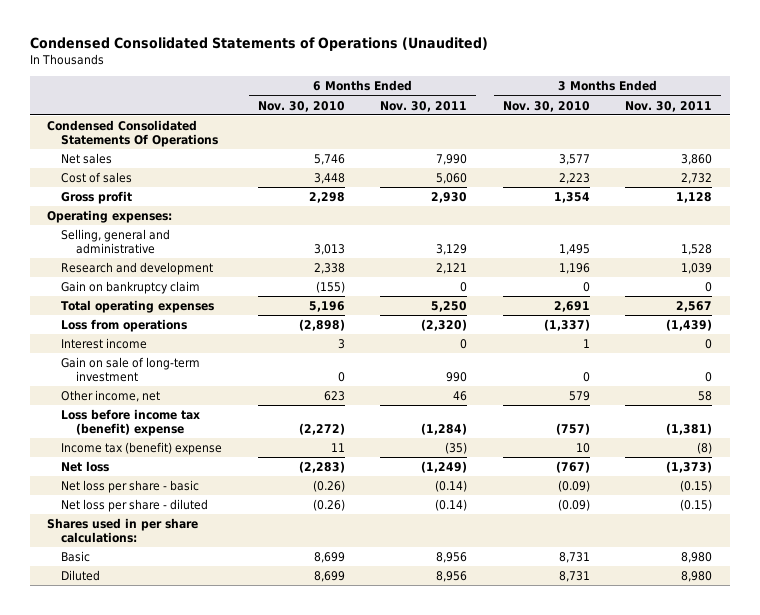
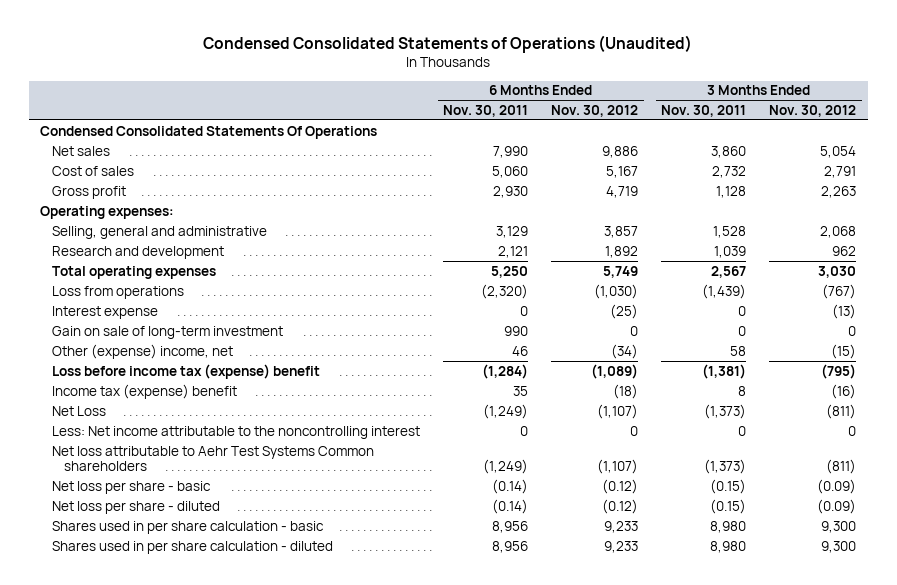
[257,100,345,112] Nov. 30, 2010 -> none
[502,100,590,112] Nov. 30, 2010 -> none
none -> [551,104,639,117] Nov. 30, 2012
none -> [769,104,857,117] Nov. 30, 2012
[61,280,201,294] Gain on bankruptcy claim -> none
[61,337,148,349] Interest income -> none
none -> [52,305,159,319] Interest expense
[61,389,161,402] Other income, net -> [52,343,234,359] Other (expense) income, net
[61,408,201,437] Loss before income tax (benefit) expense -> [52,363,321,379] Loss before income tax (expense) benefit
[61,441,223,455] Income tax (benefit) expense -> [52,383,238,399] Income tax (expense) benefit
[445,441,468,454] (35) -> [513,385,529,396] 35
[697,441,713,454] (8) -> [738,385,747,396] 8
none -> [52,405,107,416] Net Loss
none -> [52,425,421,439] Less: Net income attributable to the noncontrolling interest
[61,460,110,472] Net loss -> [52,445,375,471] Net loss attributable to Aehr Test Systems Common shareholders
[47,517,199,544] Shares used in per share calculations: -> none
[61,550,91,562] Basic -> [52,520,325,534] Shares used in per share calculation - basic
[61,569,101,581] Diluted -> [52,540,334,554] Shares used in per share calculation - diluted

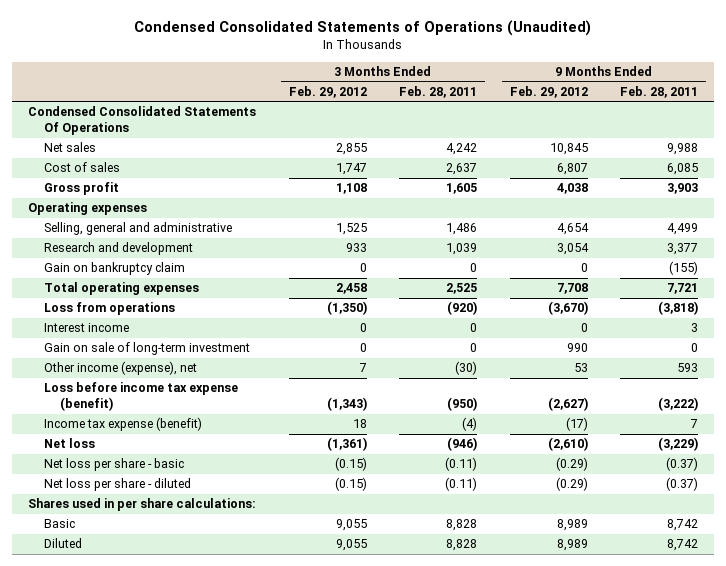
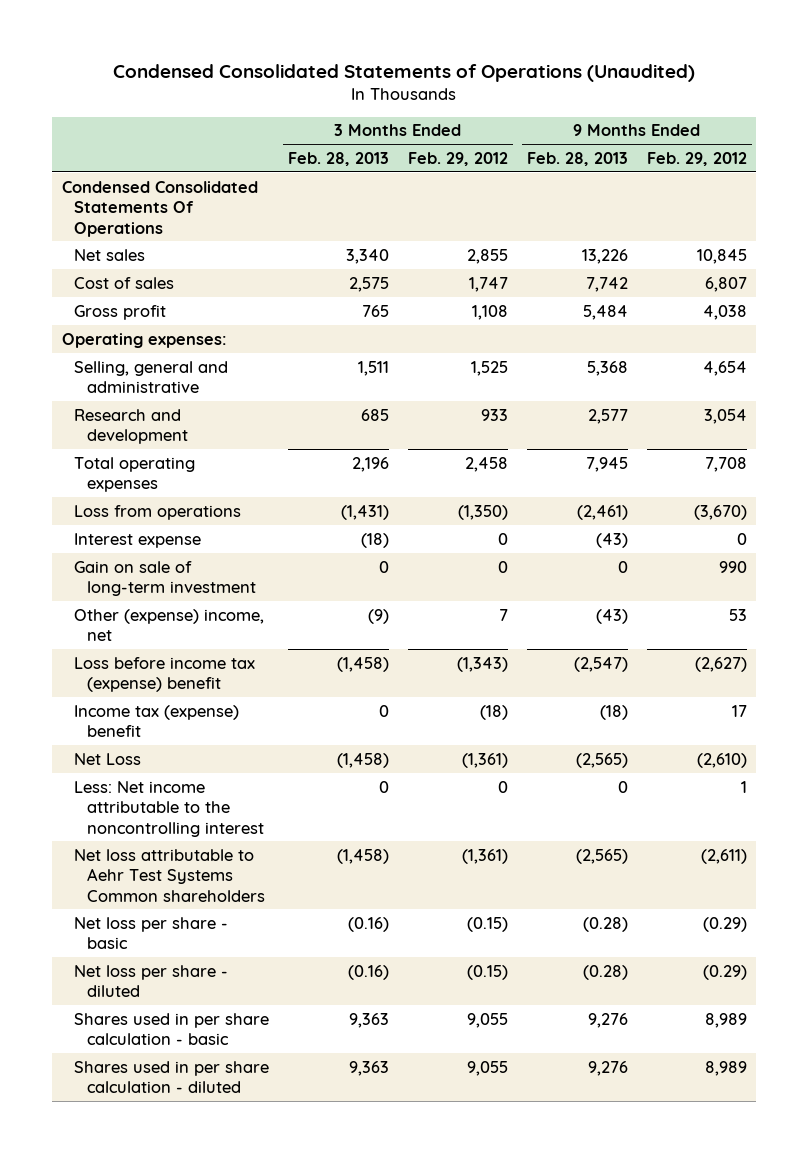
[399,85,478,98] Feb. 28, 2011 -> none
[619,85,698,98] Feb. 28, 2011 -> none
none -> [288,151,390,166] Feb. 28, 2013
none -> [526,151,628,166] Feb. 28, 2013
[28,202,148,216] Operating expenses -> [61,332,227,348] Operating expenses:
[44,262,186,276] Gain on bankruptcy claim -> none
[44,323,130,333] Interest income -> none
none -> [74,532,202,548] Interest expense
[44,361,198,376] Other income (expense), net -> [74,608,265,642] Other (expense) income, net
[44,382,239,412] Loss before income tax expense (benefit) -> [74,656,256,693] Loss before income tax (expense) benefit
[44,417,203,432] Income tax expense (benefit) -> [74,704,240,738] Income tax (expense) benefit
[352,419,367,429] 18 -> [480,704,509,720] (18)
[565,417,588,432] (17) -> [731,704,747,717] 17
none -> [74,752,142,765] Net Loss
none -> [74,780,264,837] Less: Net income attributable to the noncontrolling interest
[44,438,96,449] Net loss -> [74,848,265,902] Net loss attributable to Aehr Test Systems Common shareholders
[547,437,588,452] (2,610) -> [700,848,747,864] (2,611)
[28,498,257,512] Shares used in per share calculations: -> none
[44,519,76,529] Basic -> [74,1012,270,1046] Shares used in per share calculation - basic
[44,538,83,549] Diluted -> [74,1060,270,1094] Shares used in per share calculation - diluted

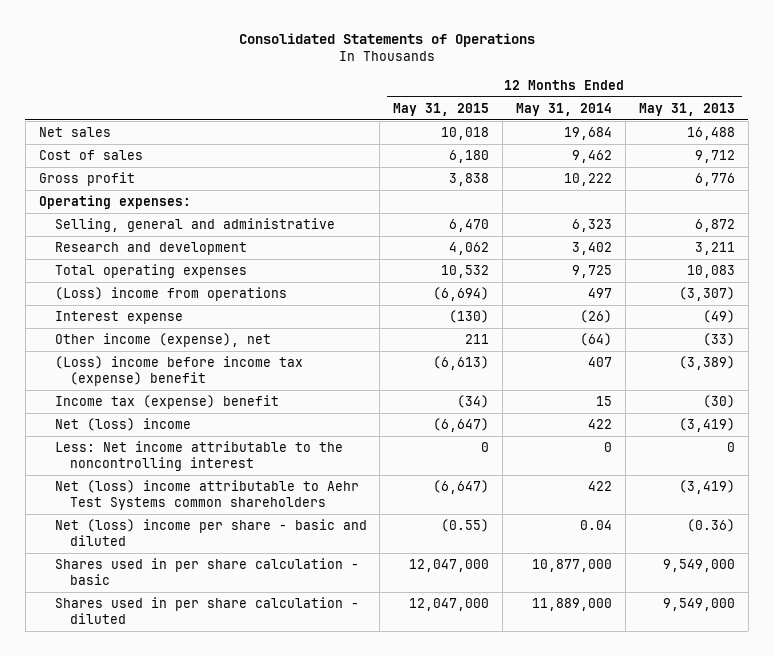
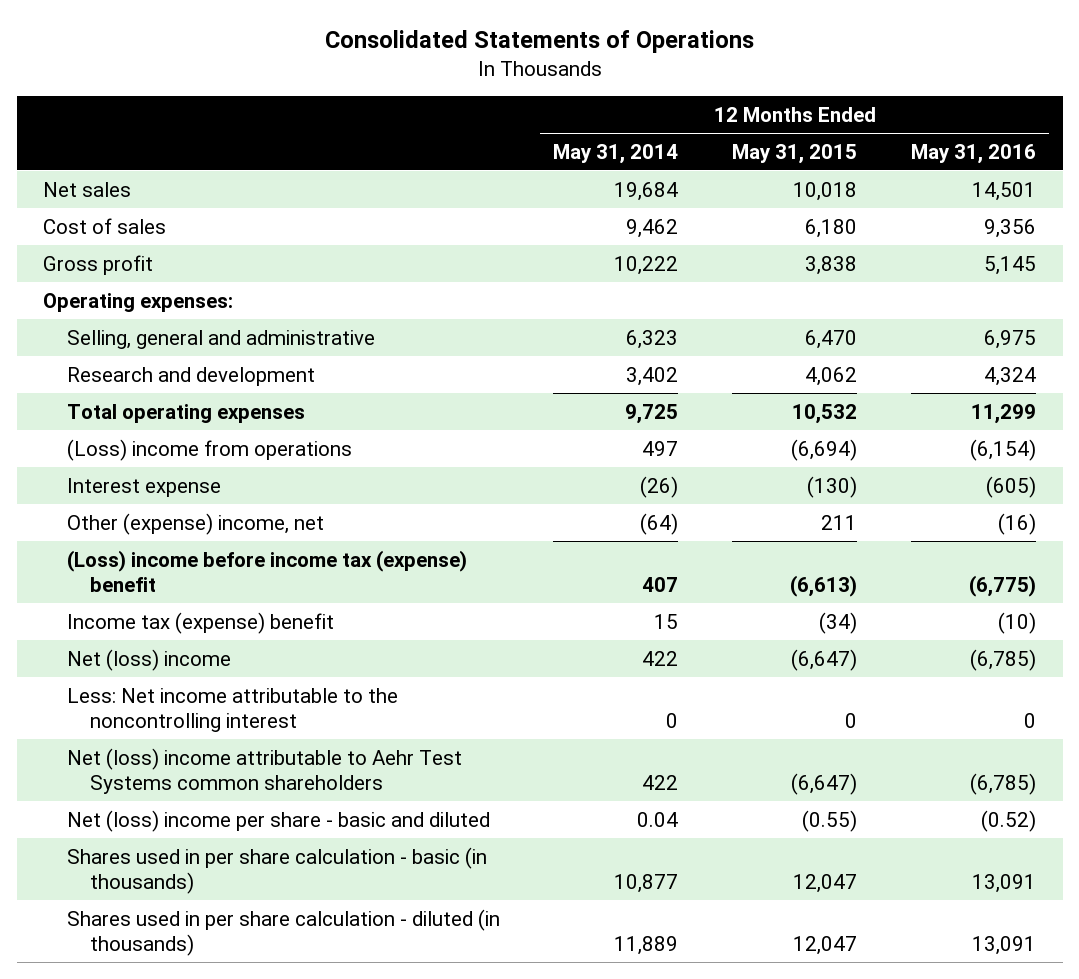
[638,102,735,116] May 31, 2013 -> none
none -> [910,143,1036,164] May 31, 2016
[54,333,271,348] Other income (expense), net -> [66,512,324,535] Other (expense) income, net
[54,558,359,585] Shares used in per share calculation - basic -> [66,846,487,895] Shares used in per share calculation - basic (in thousands)
[409,559,490,573] 12,047,000 -> [793,874,858,894] 12,047
[532,559,613,573] 10,877,000 -> [614,874,679,894] 10,877
[54,597,359,624] Shares used in per share calculation - diluted -> [66,908,500,957] Shares used in per share calculation - diluted (in thousands)
[409,598,490,612] 12,047,000 -> [793,936,858,956] 12,047
[532,598,613,612] 11,889,000 -> [614,936,679,956] 11,889

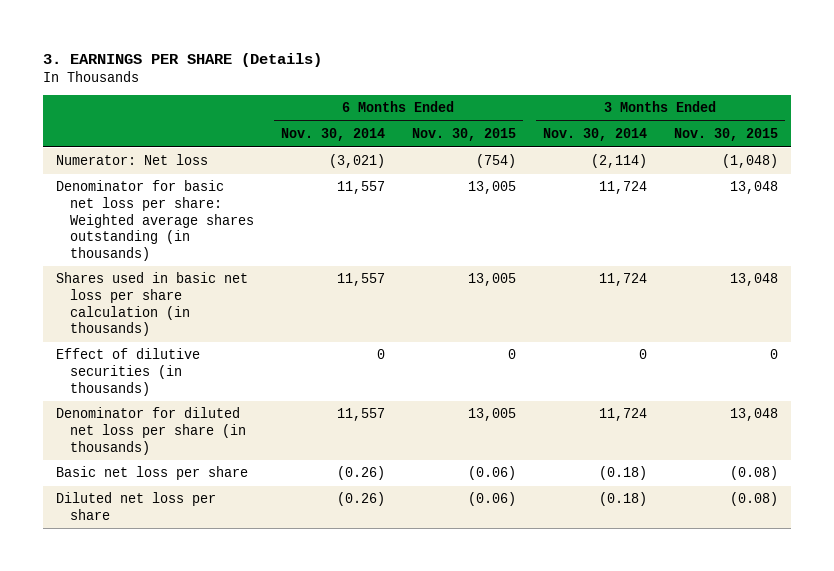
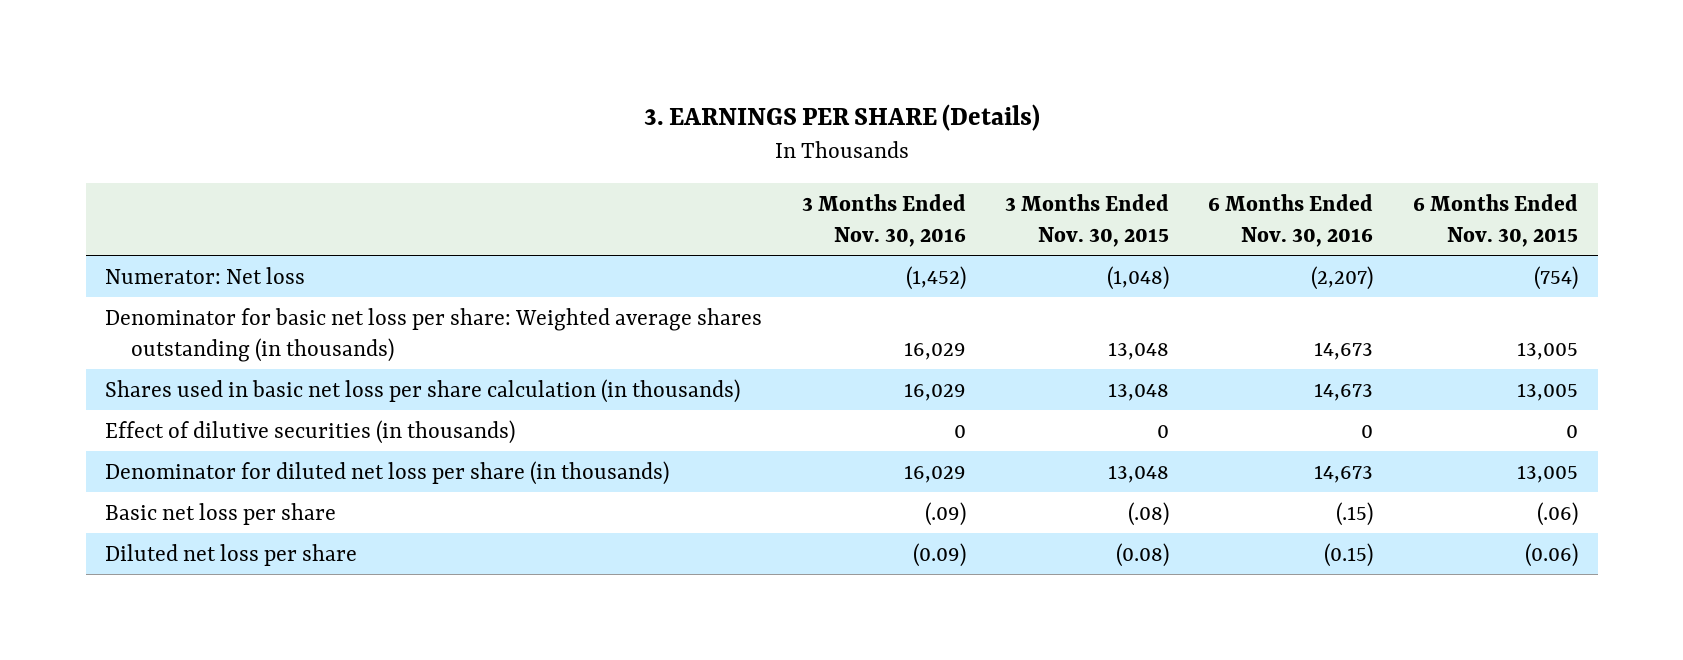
[280,128,385,142] Nov. 30, 2014 -> none
[542,128,647,142] Nov. 30, 2014 -> none
none -> [801,194,966,248] 3 Months Ended Nov. 30, 2016
none -> [1208,194,1374,248] 6 Months Ended Nov. 30, 2016
[467,466,516,481] (0.06) -> [1536,501,1578,526] (.06)
[729,466,778,481] (0.08) -> [1128,501,1170,526] (.08)

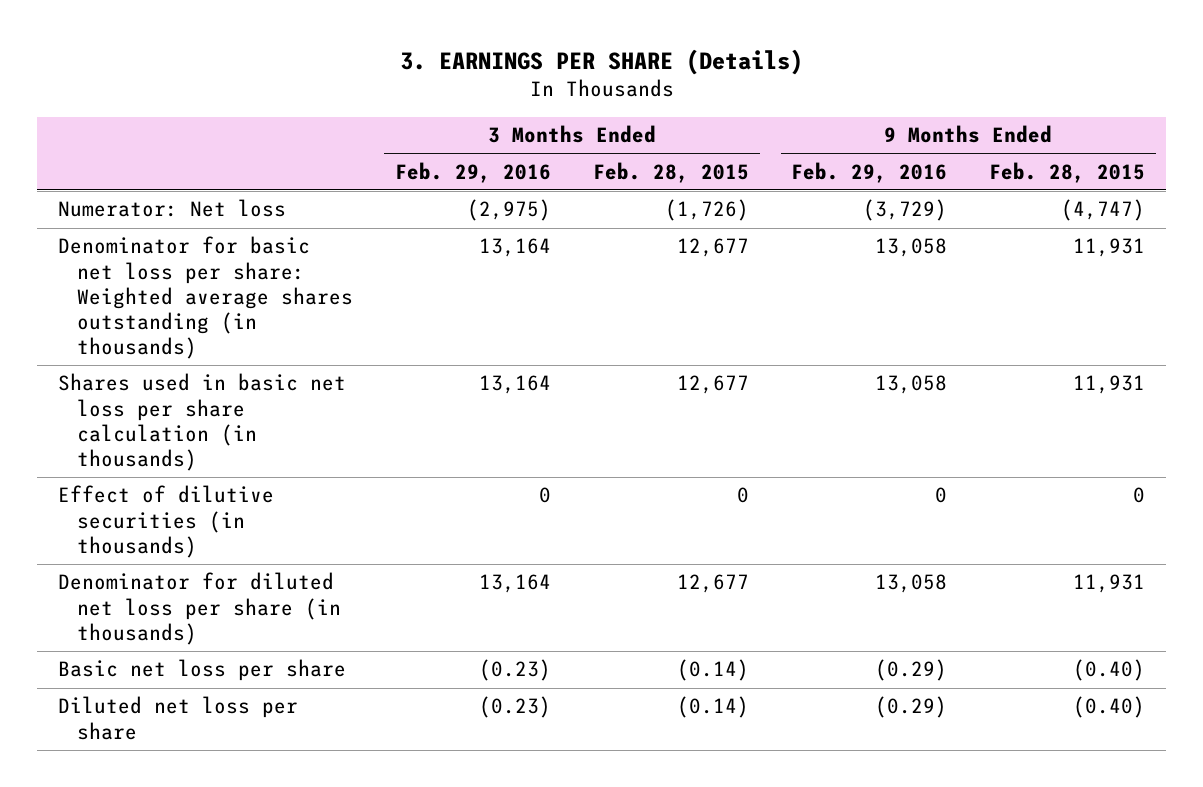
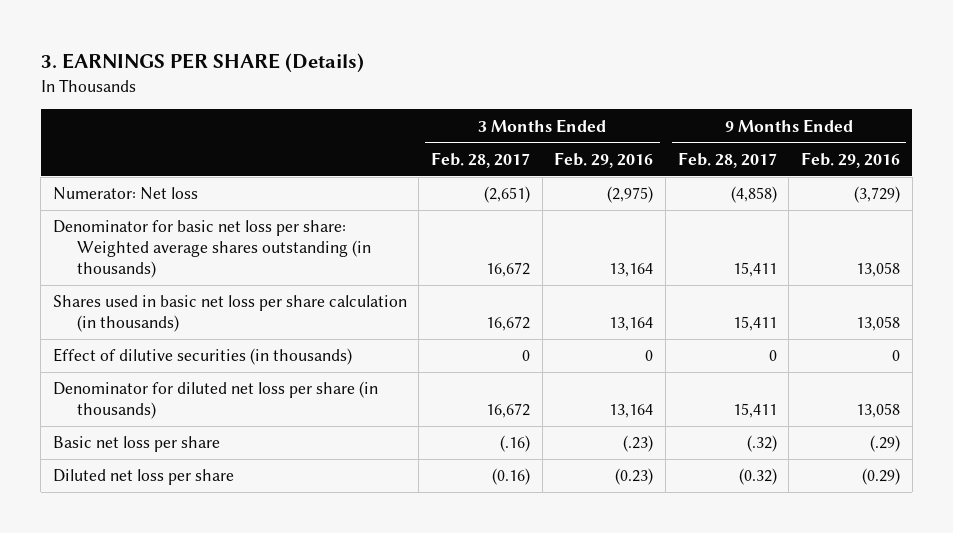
[593,161,750,183] Feb. 28, 2015 -> none
[989,161,1146,183] Feb. 28, 2015 -> none
none -> [431,151,531,168] Feb. 28, 2017
none -> [677,151,777,168] Feb. 28, 2017
[478,659,551,682] (0.23) -> [623,435,654,453] (.23)
[875,659,948,682] (0.29) -> [870,435,901,453] (.29)

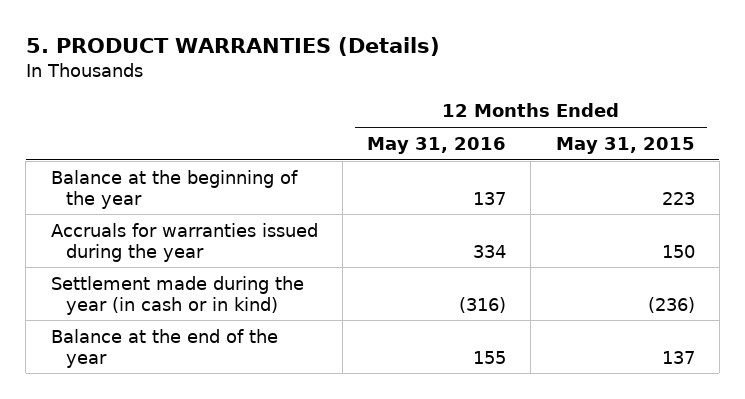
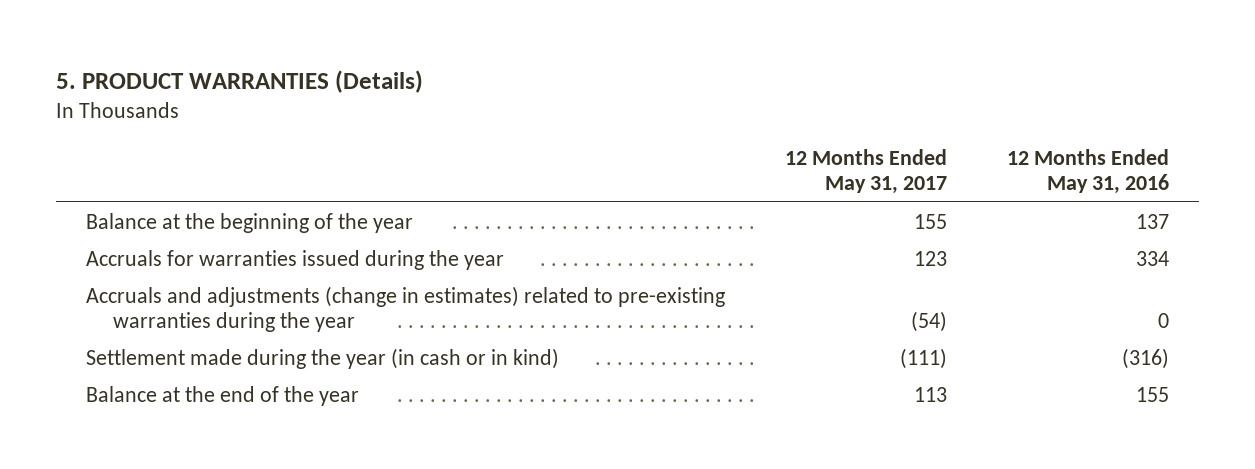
[555,137,695,155] May 31, 2015 -> none
none -> [784,149,947,195] 12 Months Ended May 31, 2017
none -> [85,285,725,332] Accruals and adjustments (change in estimates) related to pre-existing warranties during the year

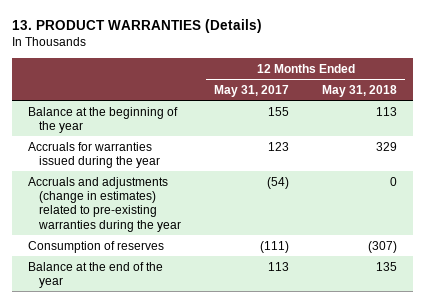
[55,70,423,94] 5. PRODUCT WARRANTIES (Details) -> [11,19,262,34] 13. PRODUCT WARRANTIES (Details)
[1007,149,1170,195] 12 Months Ended May 31, 2016 -> none
none -> [322,84,398,97] May 31, 2018
[85,347,559,369] Settlement made during the year (in cash or in kind) -> [28,240,165,253] Consumption of reserves

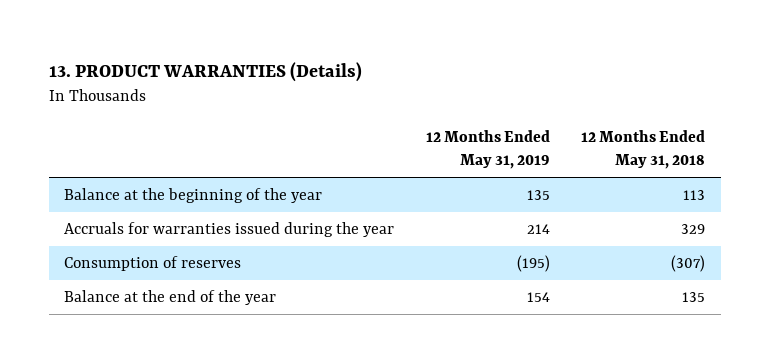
[214,84,290,97] May 31, 2017 -> none
none -> [425,130,550,170] 12 Months Ended May 31, 2019
[28,176,182,232] Accruals and adjustments (change in estimates) related to pre-existing warranties during the year -> none

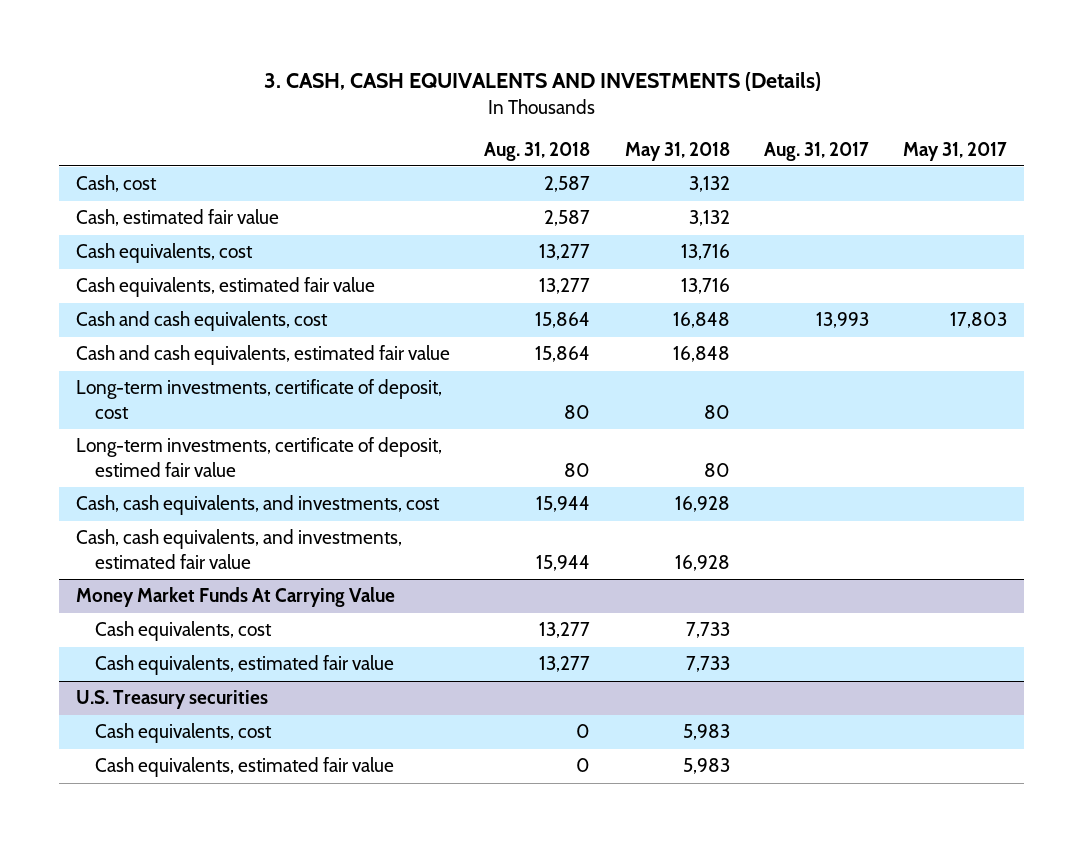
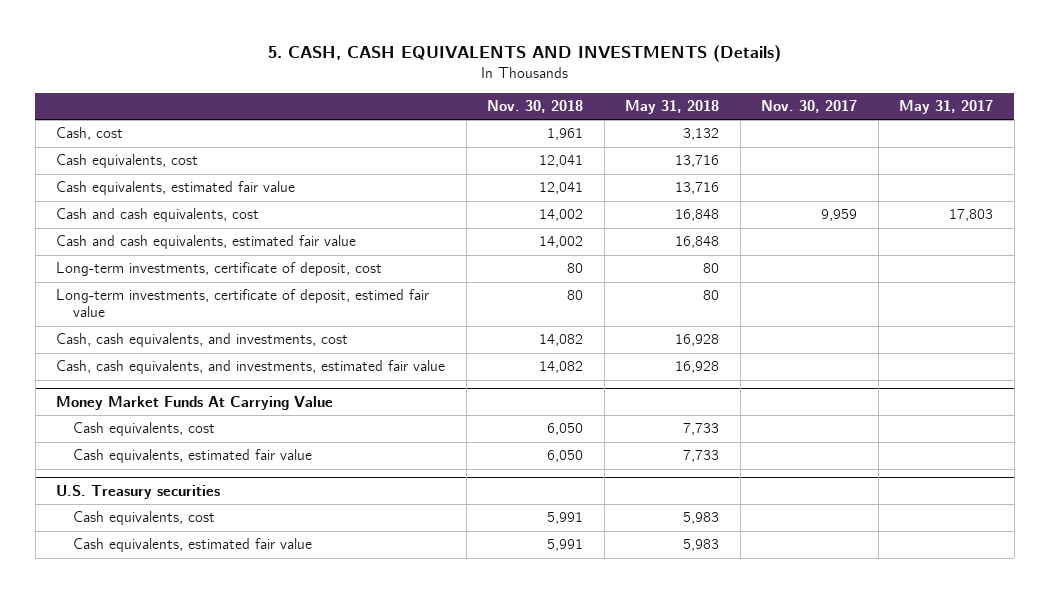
[263,72,821,92] 3. CASH, CASH EQUIVALENTS AND INVESTMENTS (Details) -> [267,45,781,63] 5. CASH, CASH EQUIVALENTS AND INVESTMENTS (Details)
[484,141,591,161] Aug. 31, 2018 -> none
[763,141,869,161] Aug. 31, 2017 -> none
none -> [487,100,584,114] Nov. 30, 2018
none -> [761,100,858,114] Nov. 30, 2017
[76,209,280,227] Cash, estimated fair value -> none

